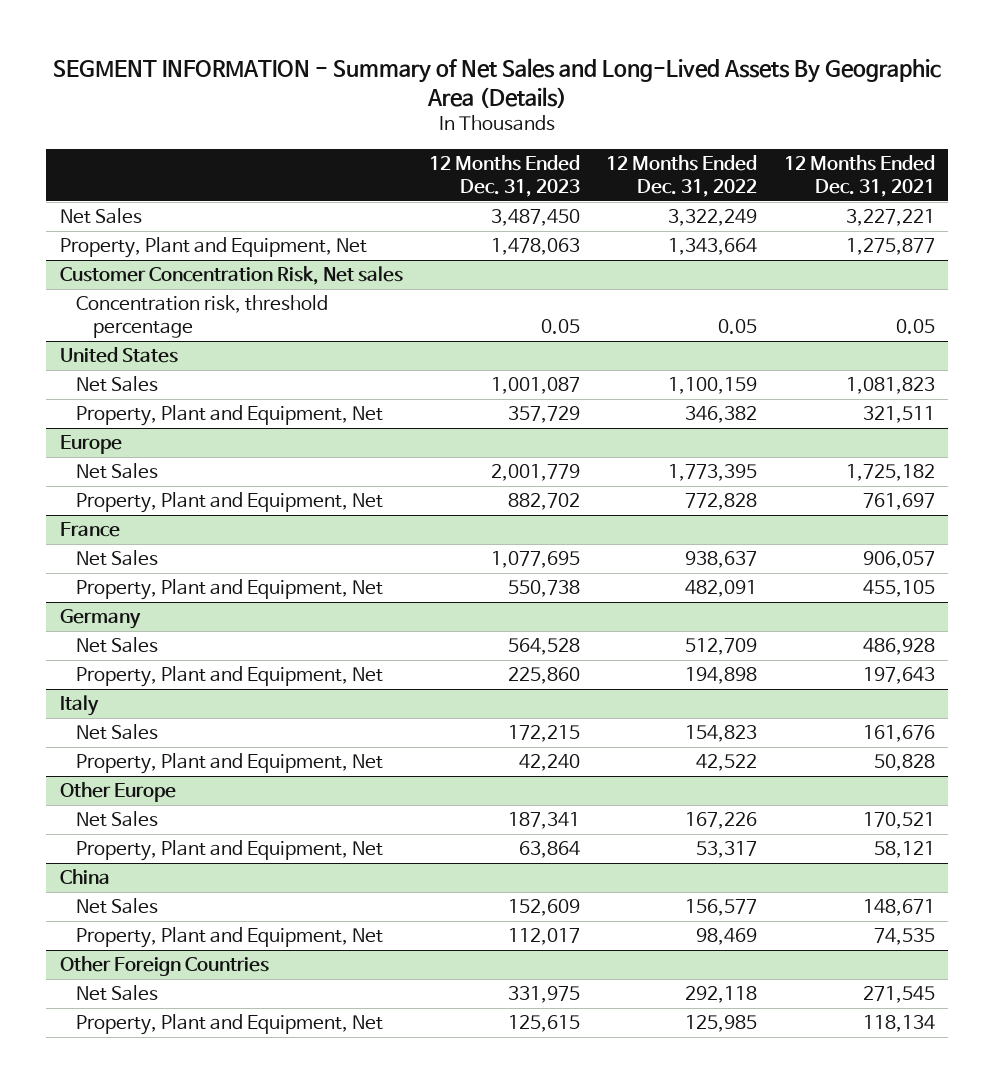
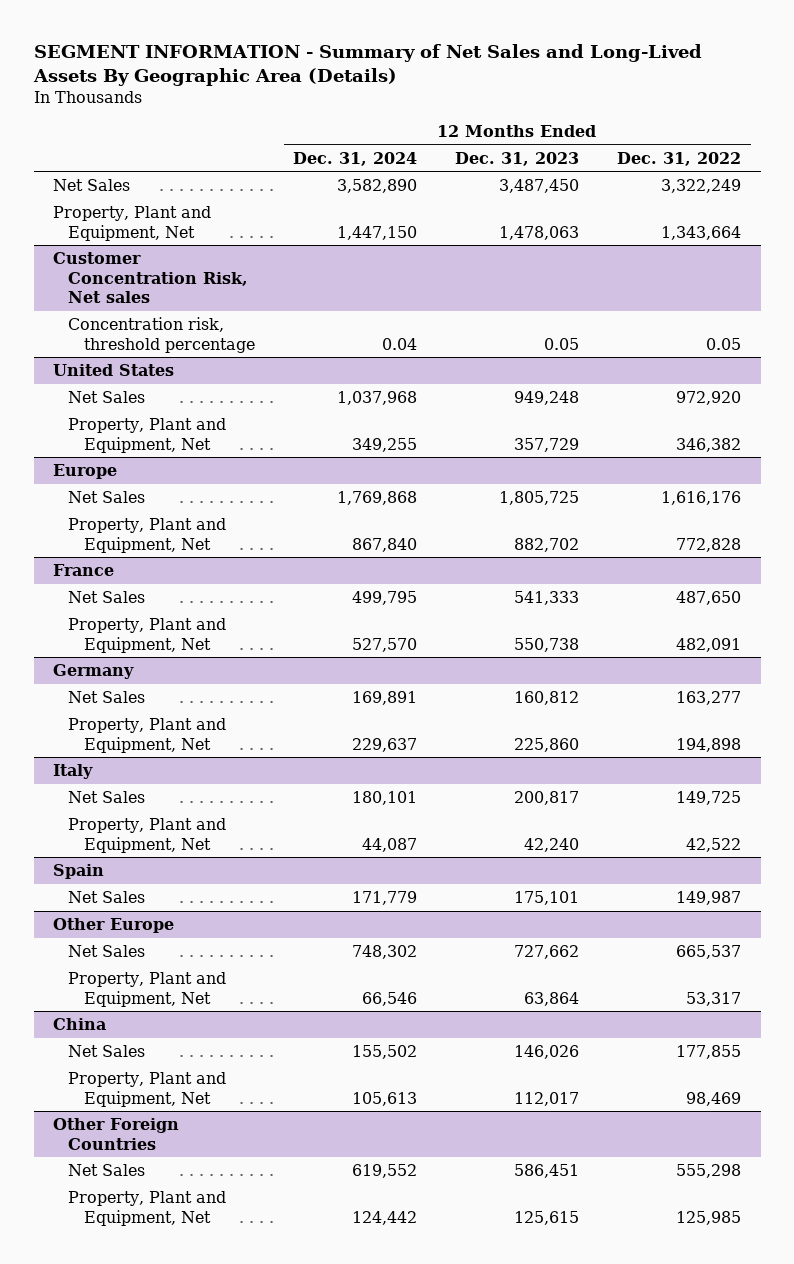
[783,155,935,197] 12 Months Ended Dec. 31, 2021 -> none
none -> [293,151,418,166] Dec. 31, 2024
[491,377,581,395] 1,001,087 -> [514,390,580,405] 949,248
[668,377,758,395] 1,100,159 -> [676,390,742,405] 972,920
[491,464,581,482] 2,001,779 -> [499,490,580,505] 1,805,725
[668,464,758,482] 1,773,395 -> [661,490,742,505] 1,616,176
[491,551,581,569] 1,077,695 -> [514,590,580,605] 541,333
[685,551,758,569] 938,637 -> [676,590,742,605] 487,650
[508,638,581,656] 564,528 -> [514,690,580,705] 160,812
[685,638,758,656] 512,709 -> [676,690,742,705] 163,277
[508,725,581,743] 172,215 -> [514,790,580,805] 200,817
[685,725,758,743] 154,823 -> [676,790,742,805] 149,725
none -> [52,863,104,879] Spain
none -> [68,890,146,903] Net Sales
[508,812,581,830] 187,341 -> [514,944,580,959] 727,662
[685,812,758,830] 167,226 -> [676,944,742,959] 665,537
[508,899,581,917] 152,609 -> [514,1044,580,1059] 146,026
[685,899,758,917] 156,577 -> [676,1044,742,1059] 177,855
[508,986,581,1004] 331,975 -> [514,1163,580,1178] 586,451
[685,986,758,1004] 292,118 -> [676,1163,742,1178] 555,298

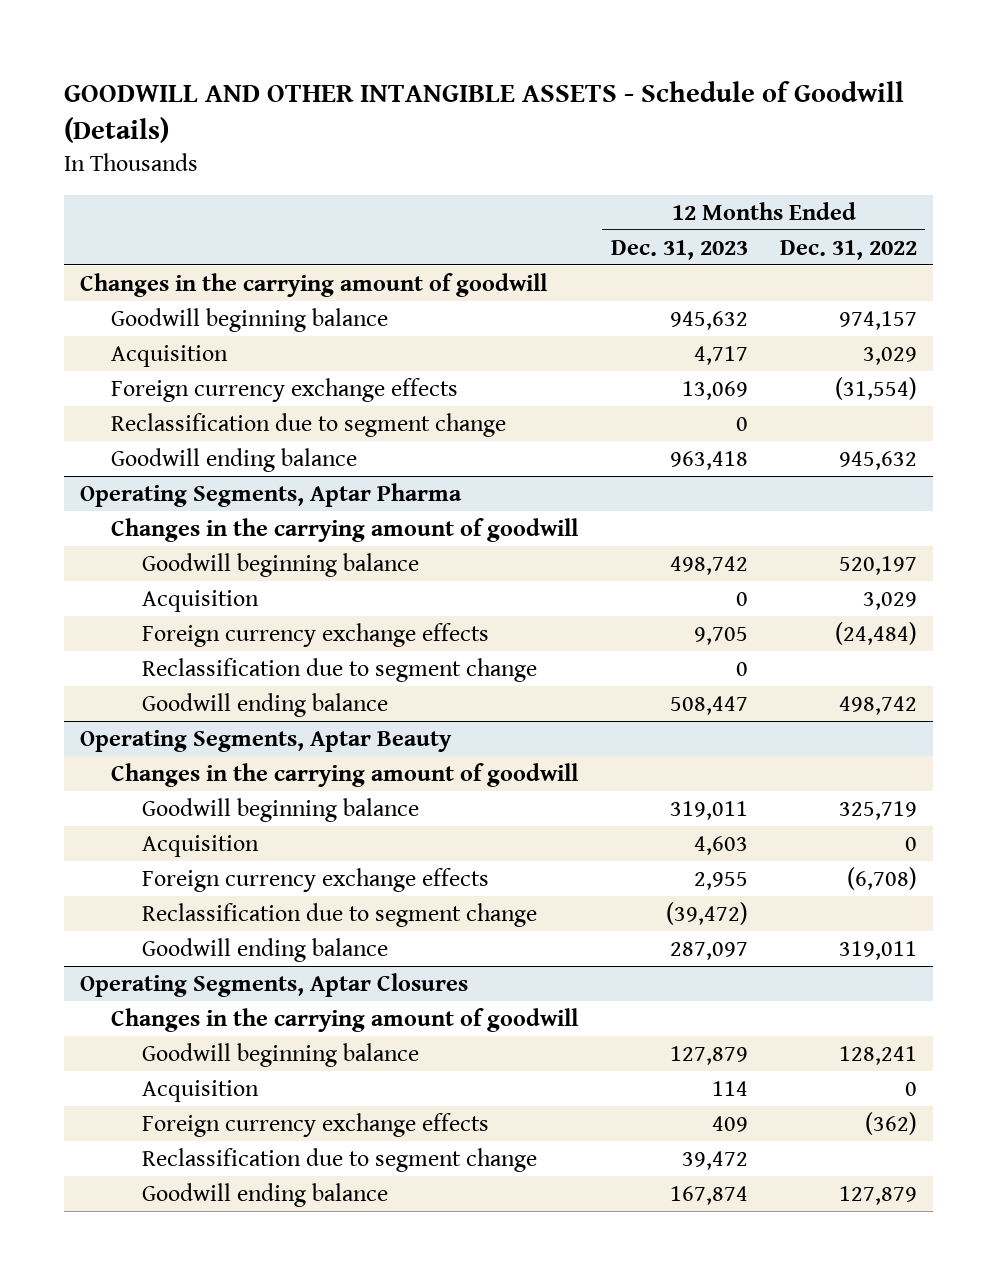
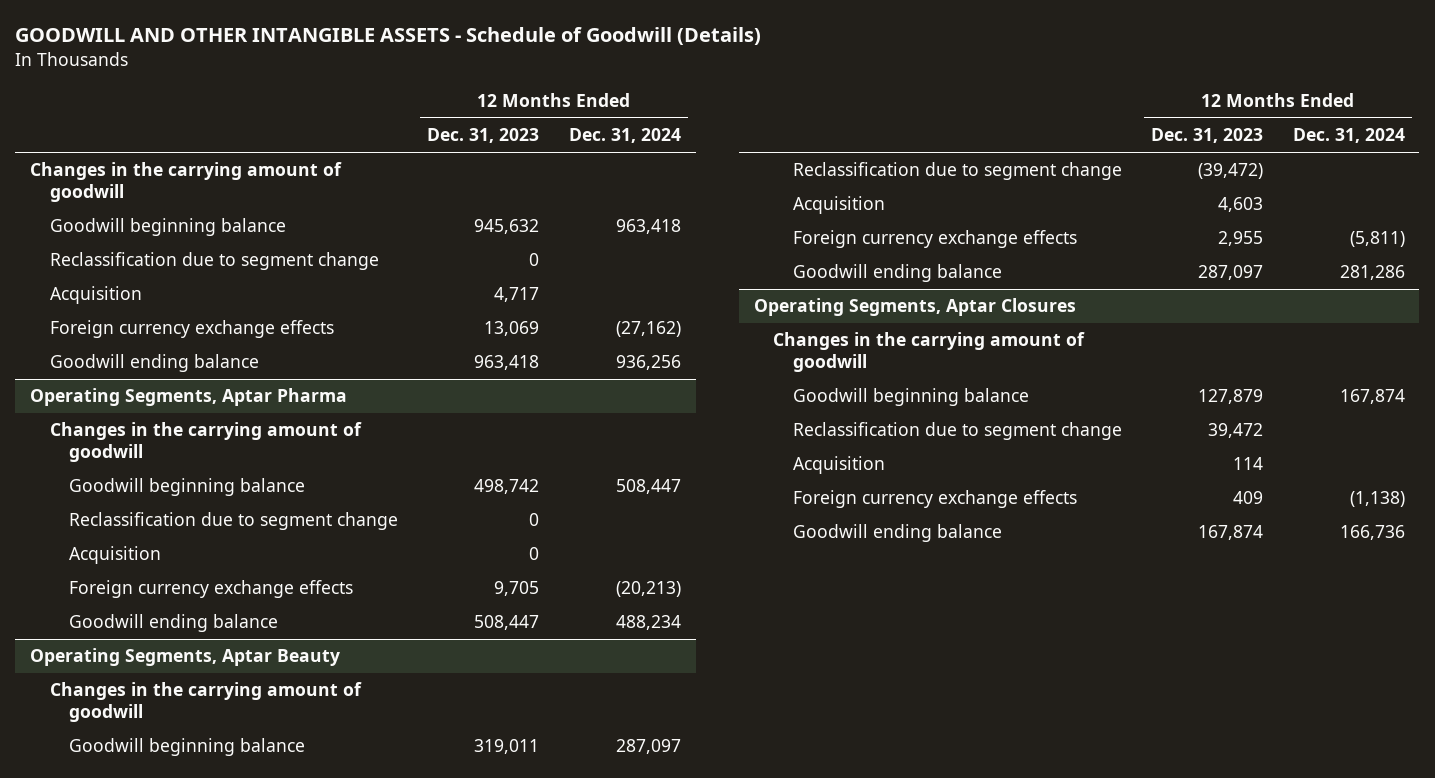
[780,239,918,260] Dec. 31, 2022 -> none
none -> [568,128,681,144] Dec. 31, 2024
[111,412,507,437] Reclassification due to segment change -> [49,252,379,271] Reclassification due to segment change
[141,657,537,682] Reclassification due to segment change -> [68,512,398,531] Reclassification due to segment change
[141,902,537,927] Reclassification due to segment change -> [792,162,1122,181] Reclassification due to segment change
[141,1147,537,1172] Reclassification due to segment change -> [792,422,1122,441] Reclassification due to segment change

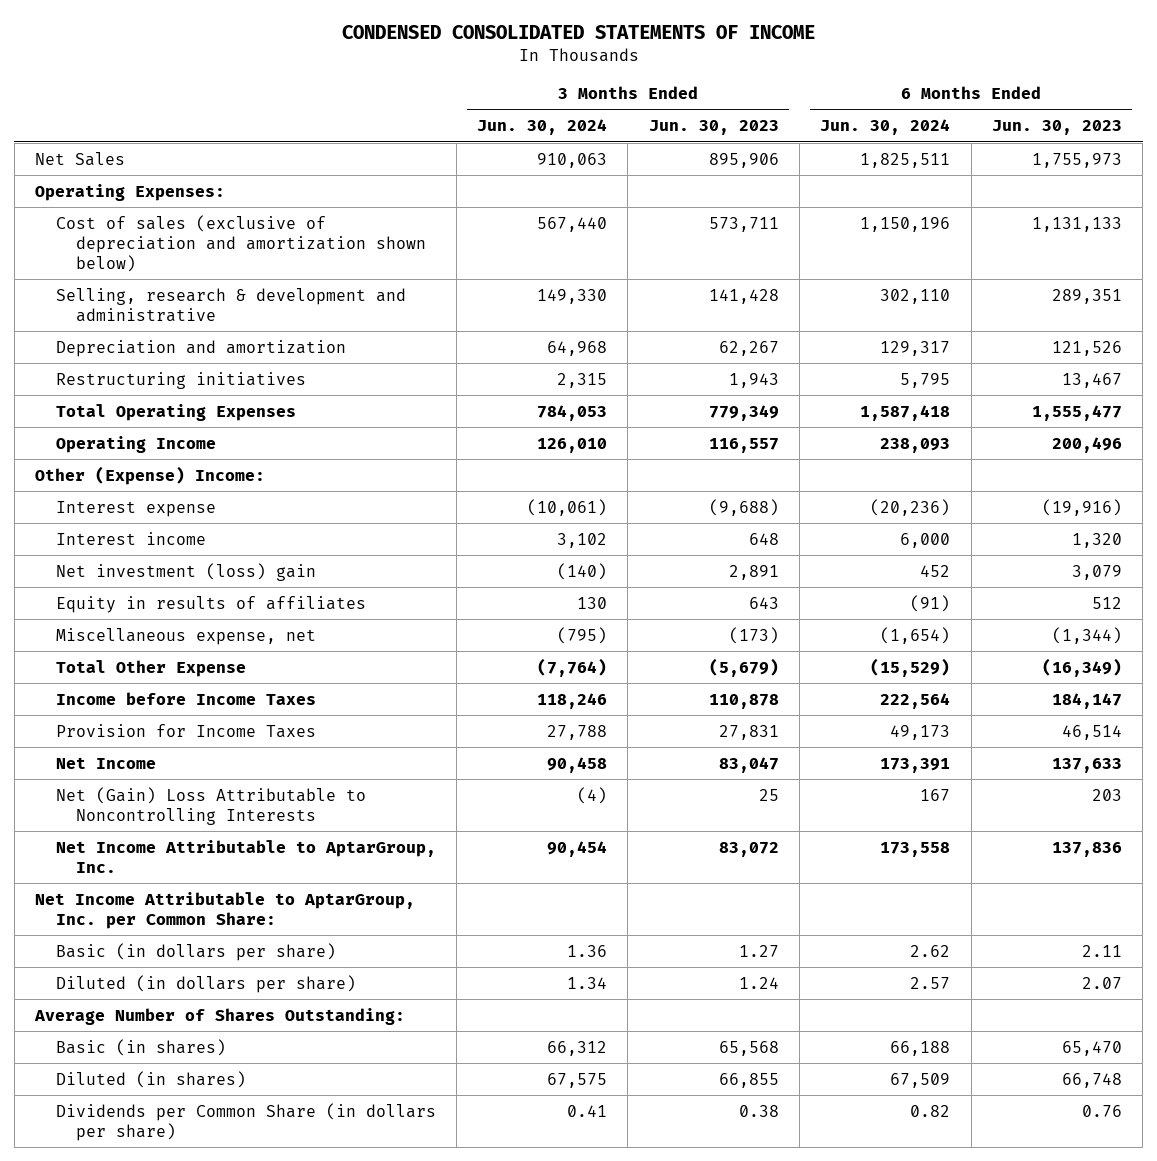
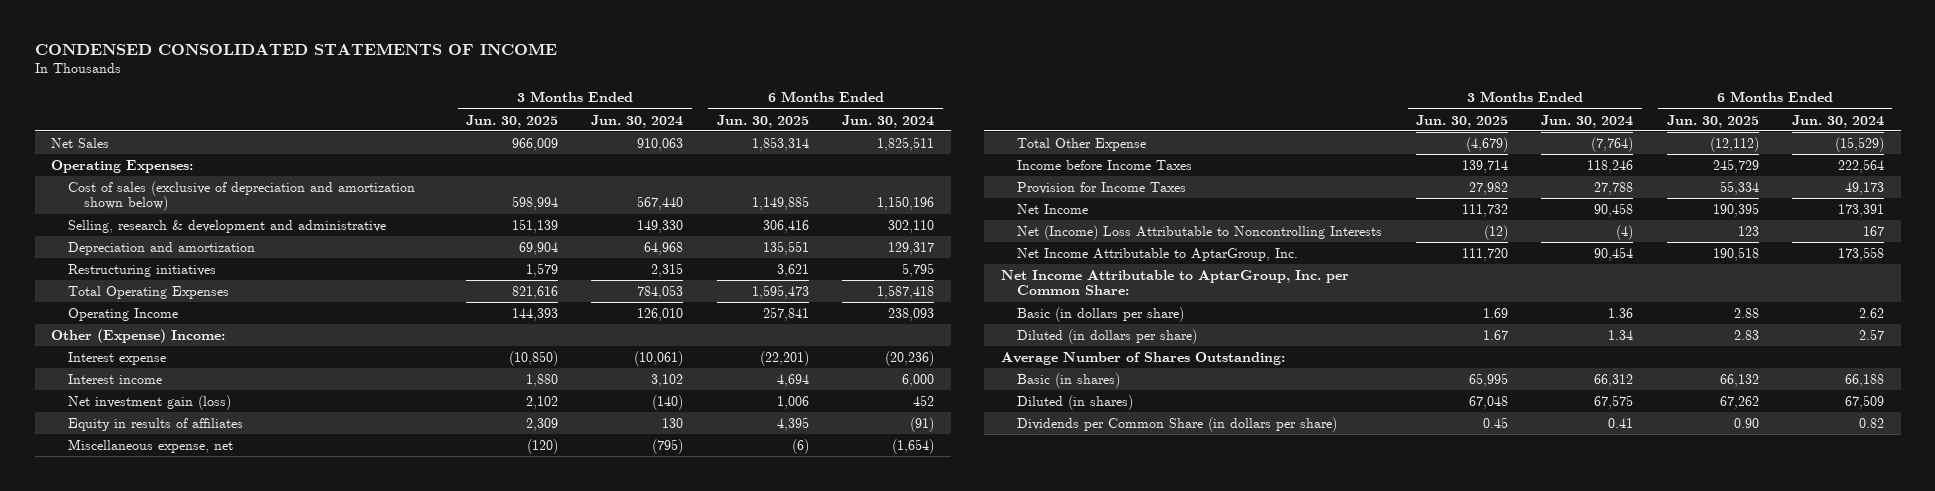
[648,120,779,136] Jun. 30, 2023 -> none
[992,120,1123,136] Jun. 30, 2023 -> none
none -> [465,114,558,128] Jun. 30, 2025
none -> [716,114,809,128] Jun. 30, 2025
[55,562,316,581] Net investment (loss) gain -> [67,394,231,410] Net investment gain (loss)
[55,786,366,825] Net (Gain) Loss Attributable to Noncontrolling Interests -> [1017,224,1383,240] Net (Income) Loss Attributable to Noncontrolling Interests

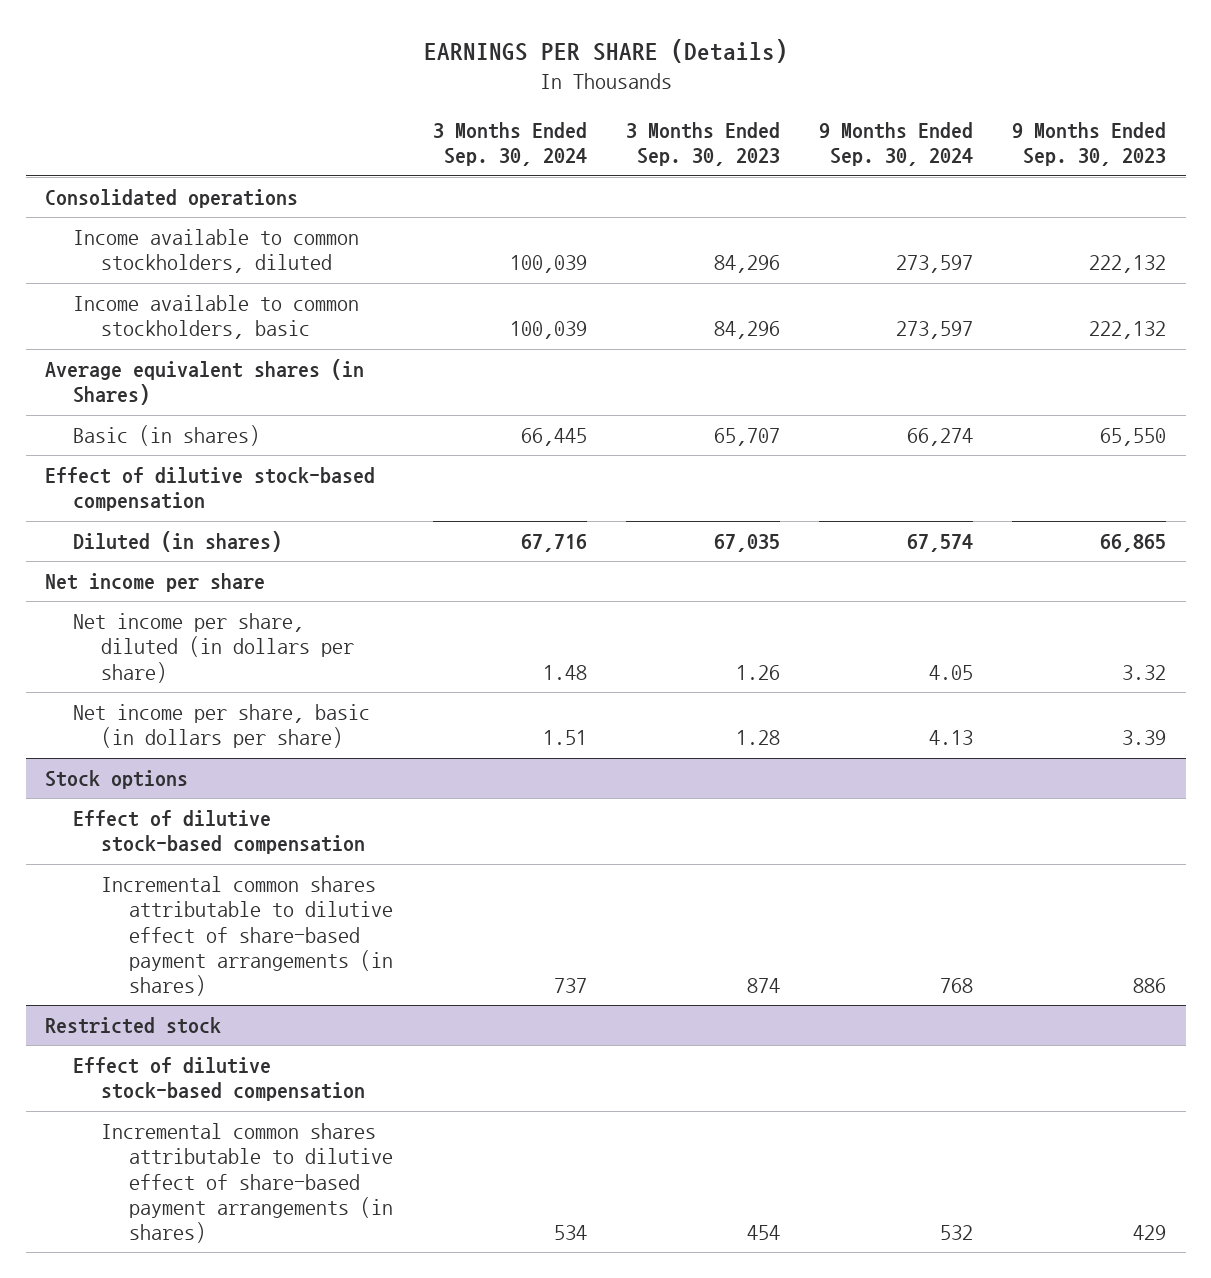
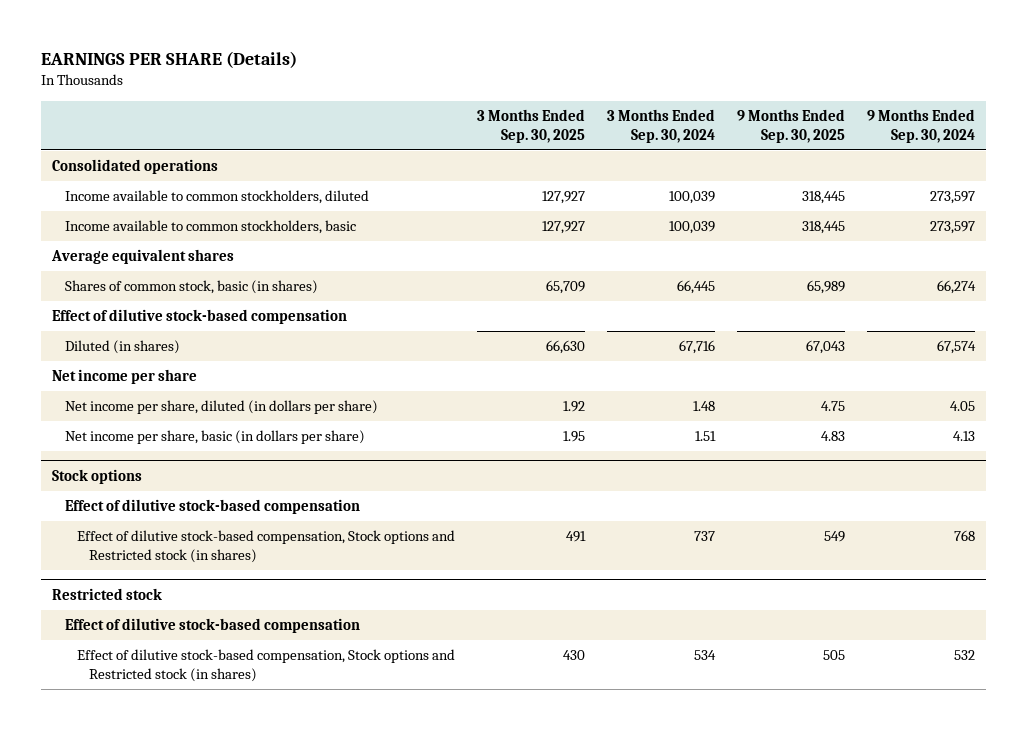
[625,122,780,167] 3 Months Ended Sep. 30, 2023 -> none
[1012,122,1167,167] 9 Months Ended Sep. 30, 2023 -> none
none -> [476,108,585,144] 3 Months Ended Sep. 30, 2025
none -> [736,108,845,144] 9 Months Ended Sep. 30, 2025
[45,359,365,406] Average equivalent shares (in Shares) -> [51,249,235,265] Average equivalent shares
[73,425,261,447] Basic (in shares) -> [64,280,318,295] Shares of common stock, basic (in shares)
[101,876,394,997] Incremental common shares attributable to dilutive effect of share-based payment arrangements (in shares) -> [76,530,455,564] Effect of dilutive stock-based compensation, Stock options and Restricted stock (in shares)
[101,1123,394,1244] Incremental common shares attributable to dilutive effect of share-based payment arrangements (in shares) -> [76,649,455,683] Effect of dilutive stock-based compensation, Stock options and Restricted stock (in shares)

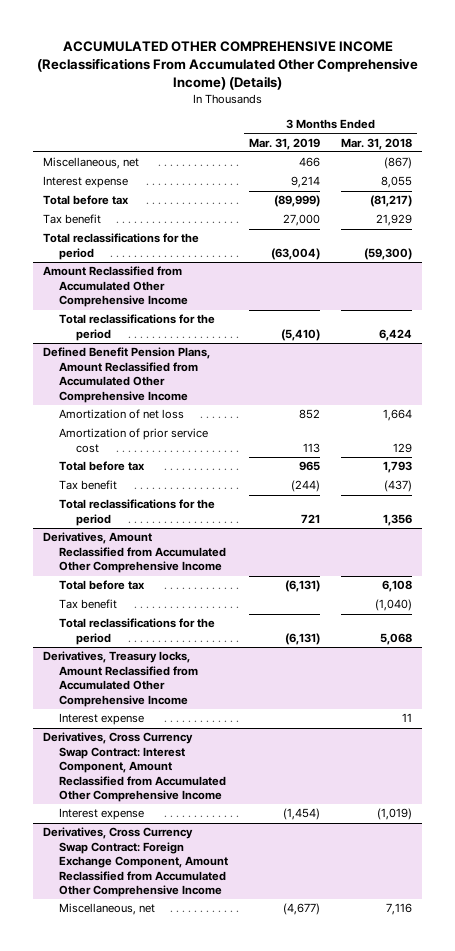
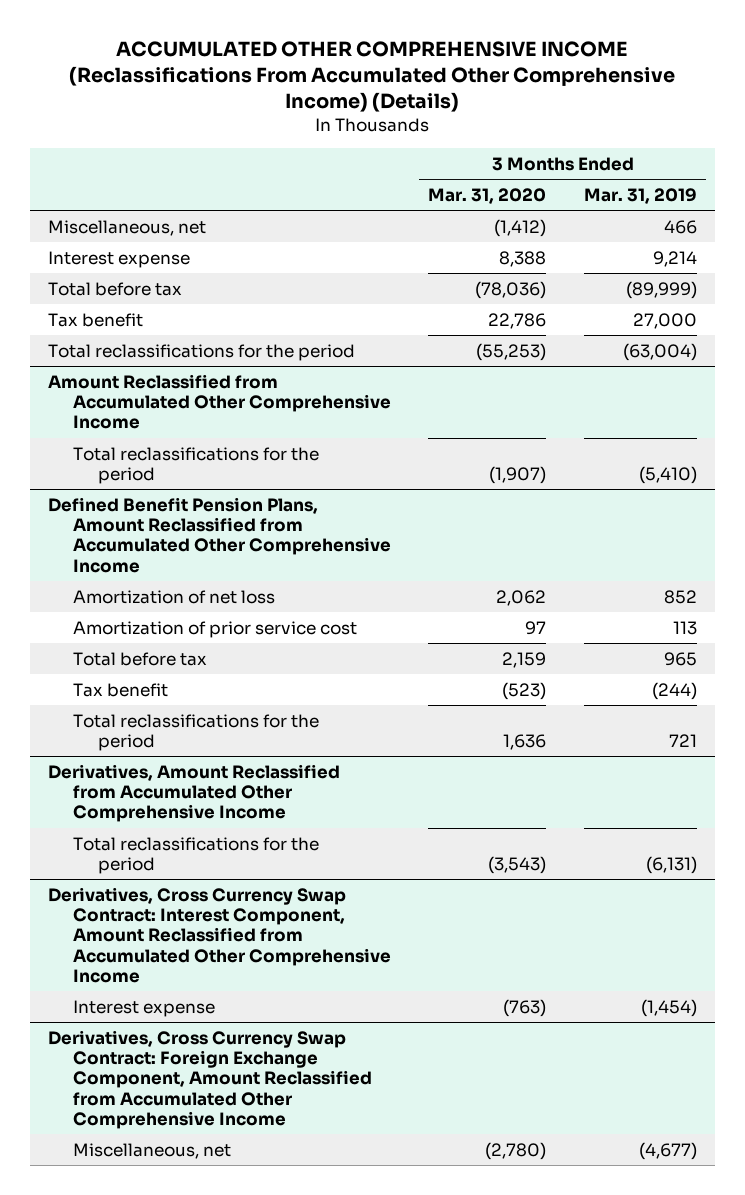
[340,137,412,150] Mar. 31, 2018 -> none
none -> [428,187,547,204] Mar. 31, 2020
[59,580,146,591] Total before tax -> none
[59,599,118,610] Tax benefit -> none
[43,651,199,707] Derivatives, Treasury locks, Amount Reclassified from Accumulated Other Comprehensive Income -> none
[59,713,145,726] Interest expense -> none

